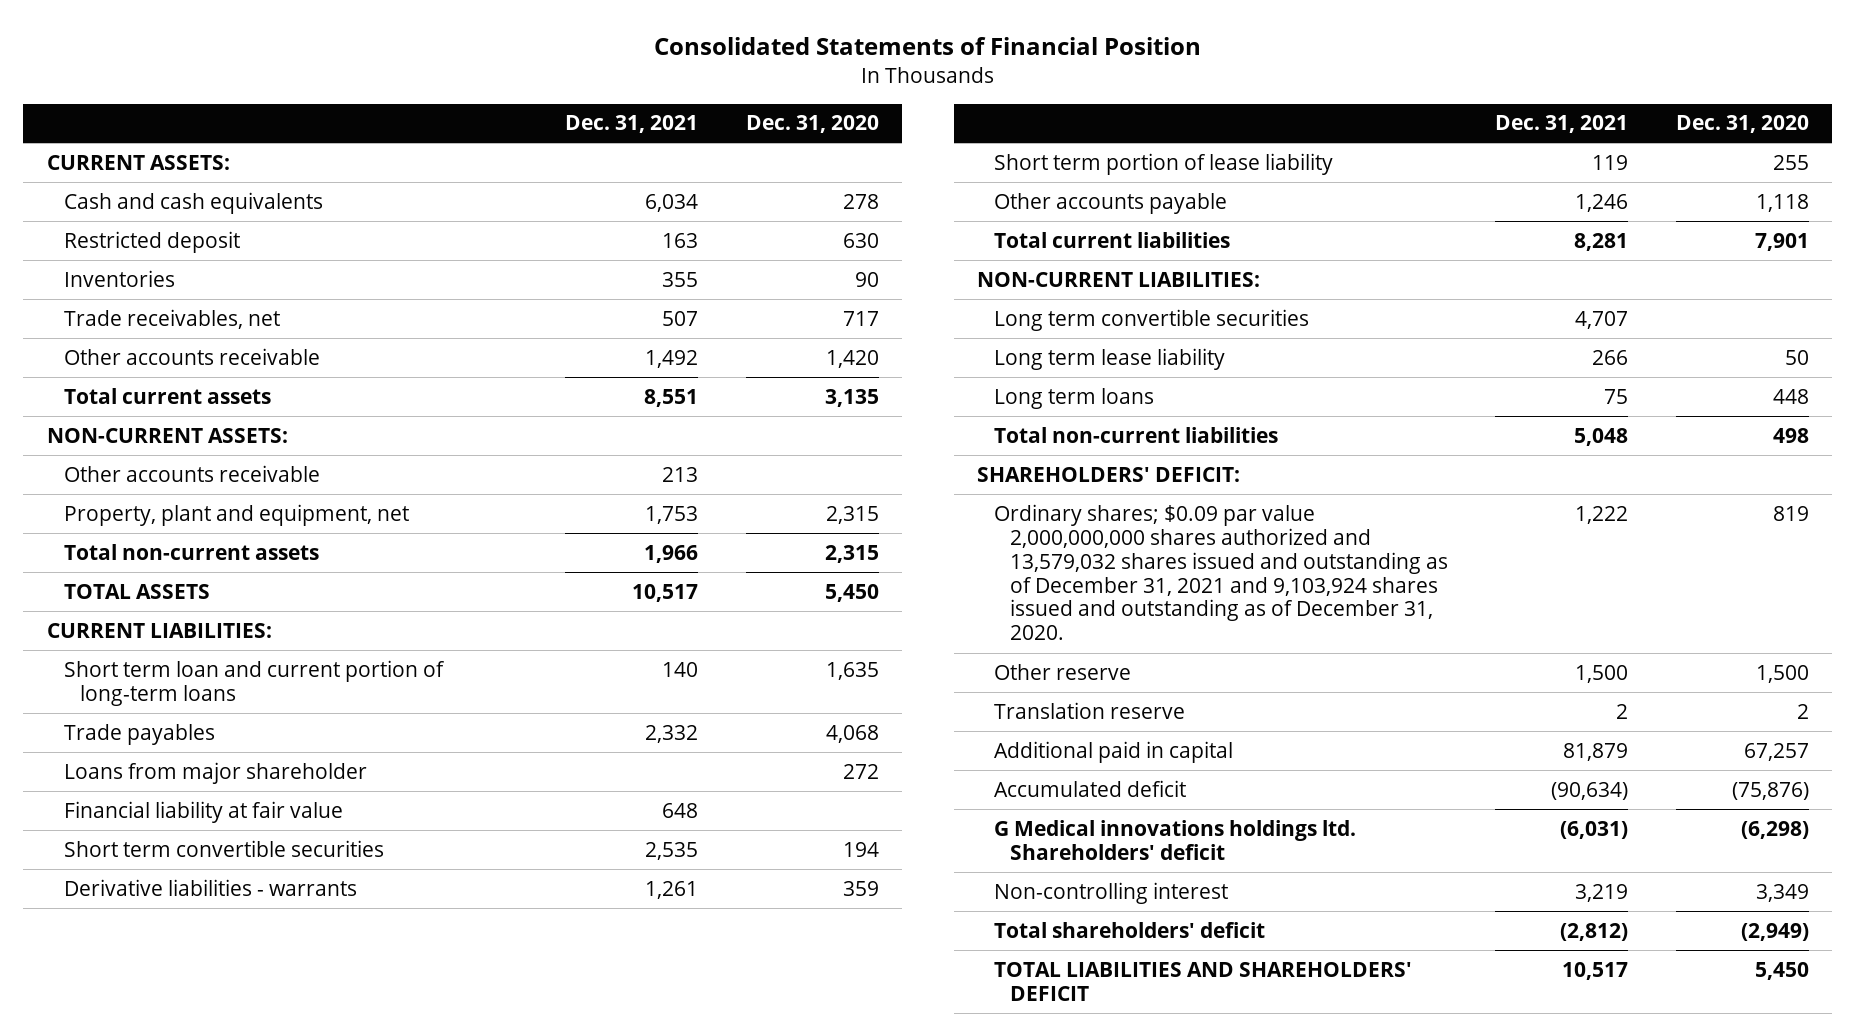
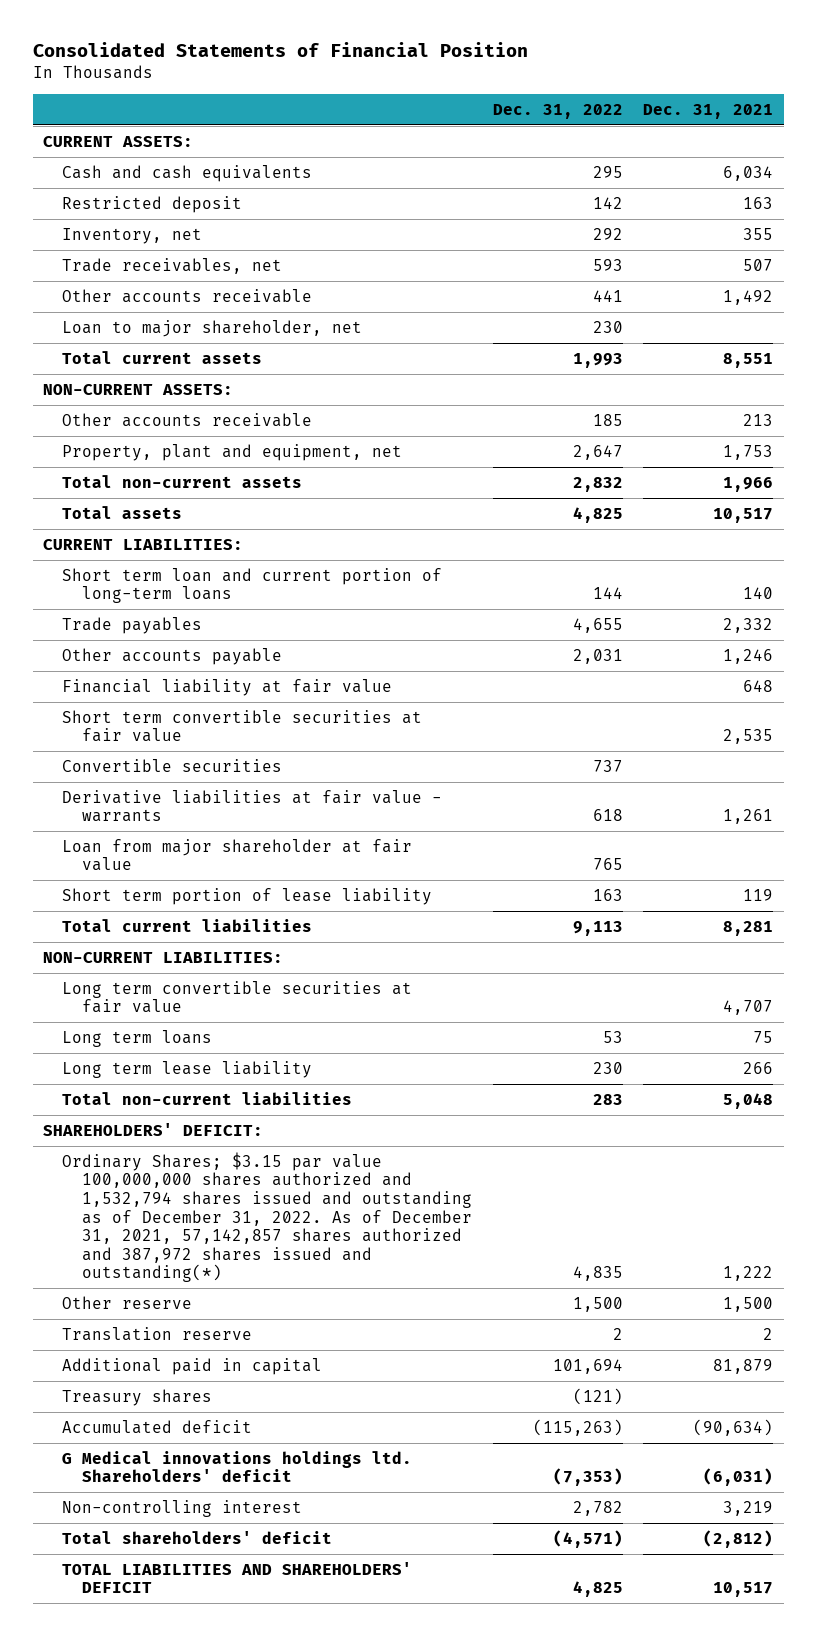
[745,115,879,134] Dec. 31, 2020 -> none
none -> [492,103,623,119] Dec. 31, 2022
[63,269,175,287] Inventories -> [62,227,203,244] Inventory, net
none -> [62,319,363,337] Loan to major shareholder, net
[63,583,210,599] TOTAL ASSETS -> [62,505,183,519] Total assets
[63,761,367,784] Loans from major shareholder -> none
[993,192,1227,214] Other accounts payable -> [62,647,283,665] Other accounts payable
[63,839,384,857] Short term convertible securities -> [62,709,423,743] Short term convertible securities at fair value
none -> [62,758,283,772] Convertible securities
[63,878,357,896] Derivative liabilities - warrants -> [62,789,443,823] Derivative liabilities at fair value - warrants
none -> [62,838,413,872] Loan from major shareholder at fair value
[993,308,1309,331] Long term convertible securities -> [62,980,413,1014] Long term convertible securities at fair value
[993,347,1225,370] Long term lease liability -> [62,1060,313,1078] Long term lease liability
[993,503,1449,641] Ordinary shares; $0.09 par value 2,000,000,000 shares authorized and 13,579,032 shares issued and outstanding as of December 31, 2021 and 9,103,924 shares issued and outstanding as of December 31, 2020. -> [62,1151,472,1283] Ordinary Shares; $3.15 par value 100,000,000 shares authorized and 1,532,794 shares issued and outstanding as of December 31, 2022. As of December 31, 2021, 57,142,857 shares authorized and 387,972 shares issued and outstanding(*)
none -> [62,1388,213,1406] Treasury shares

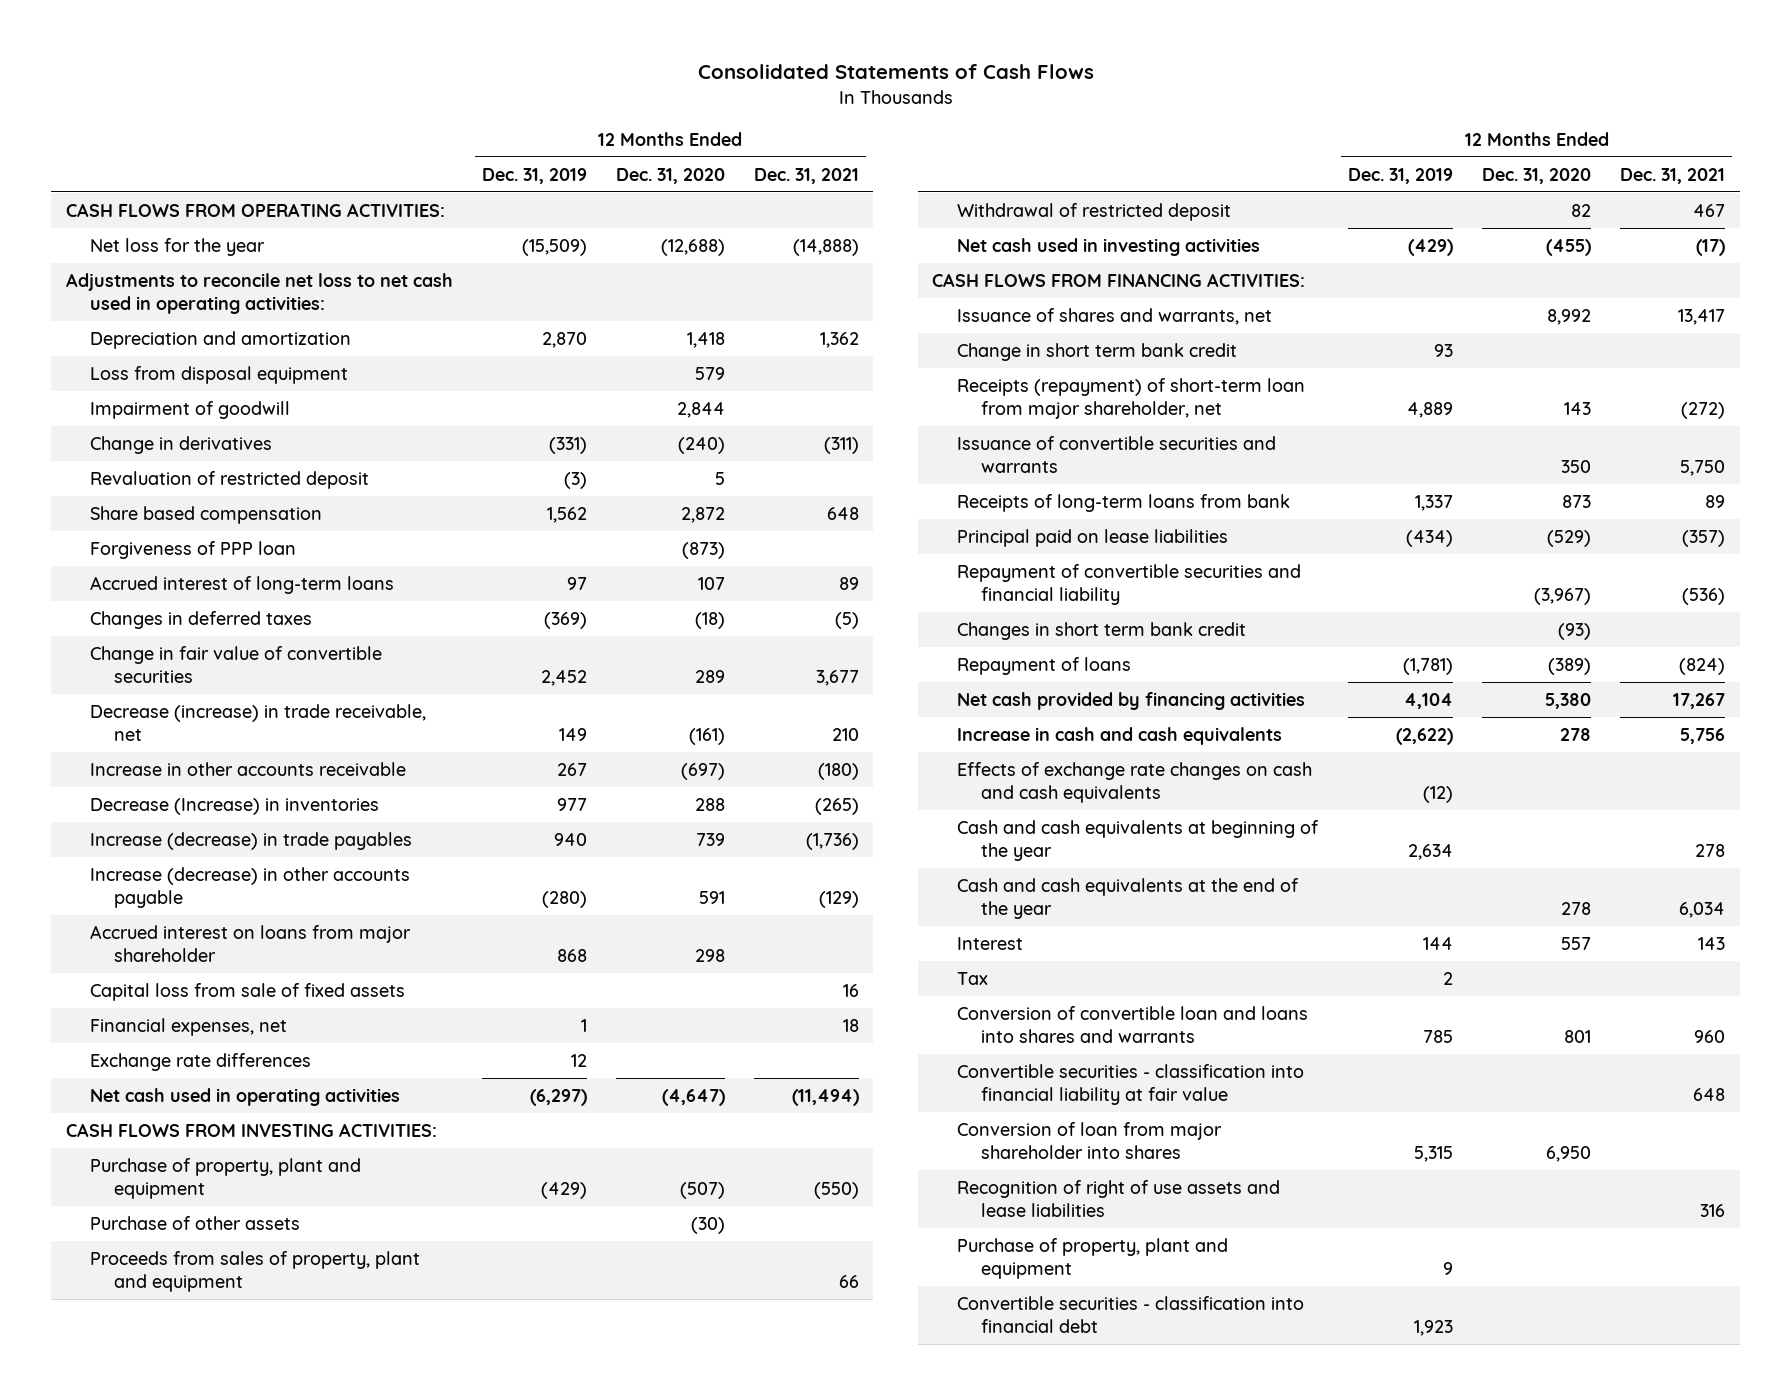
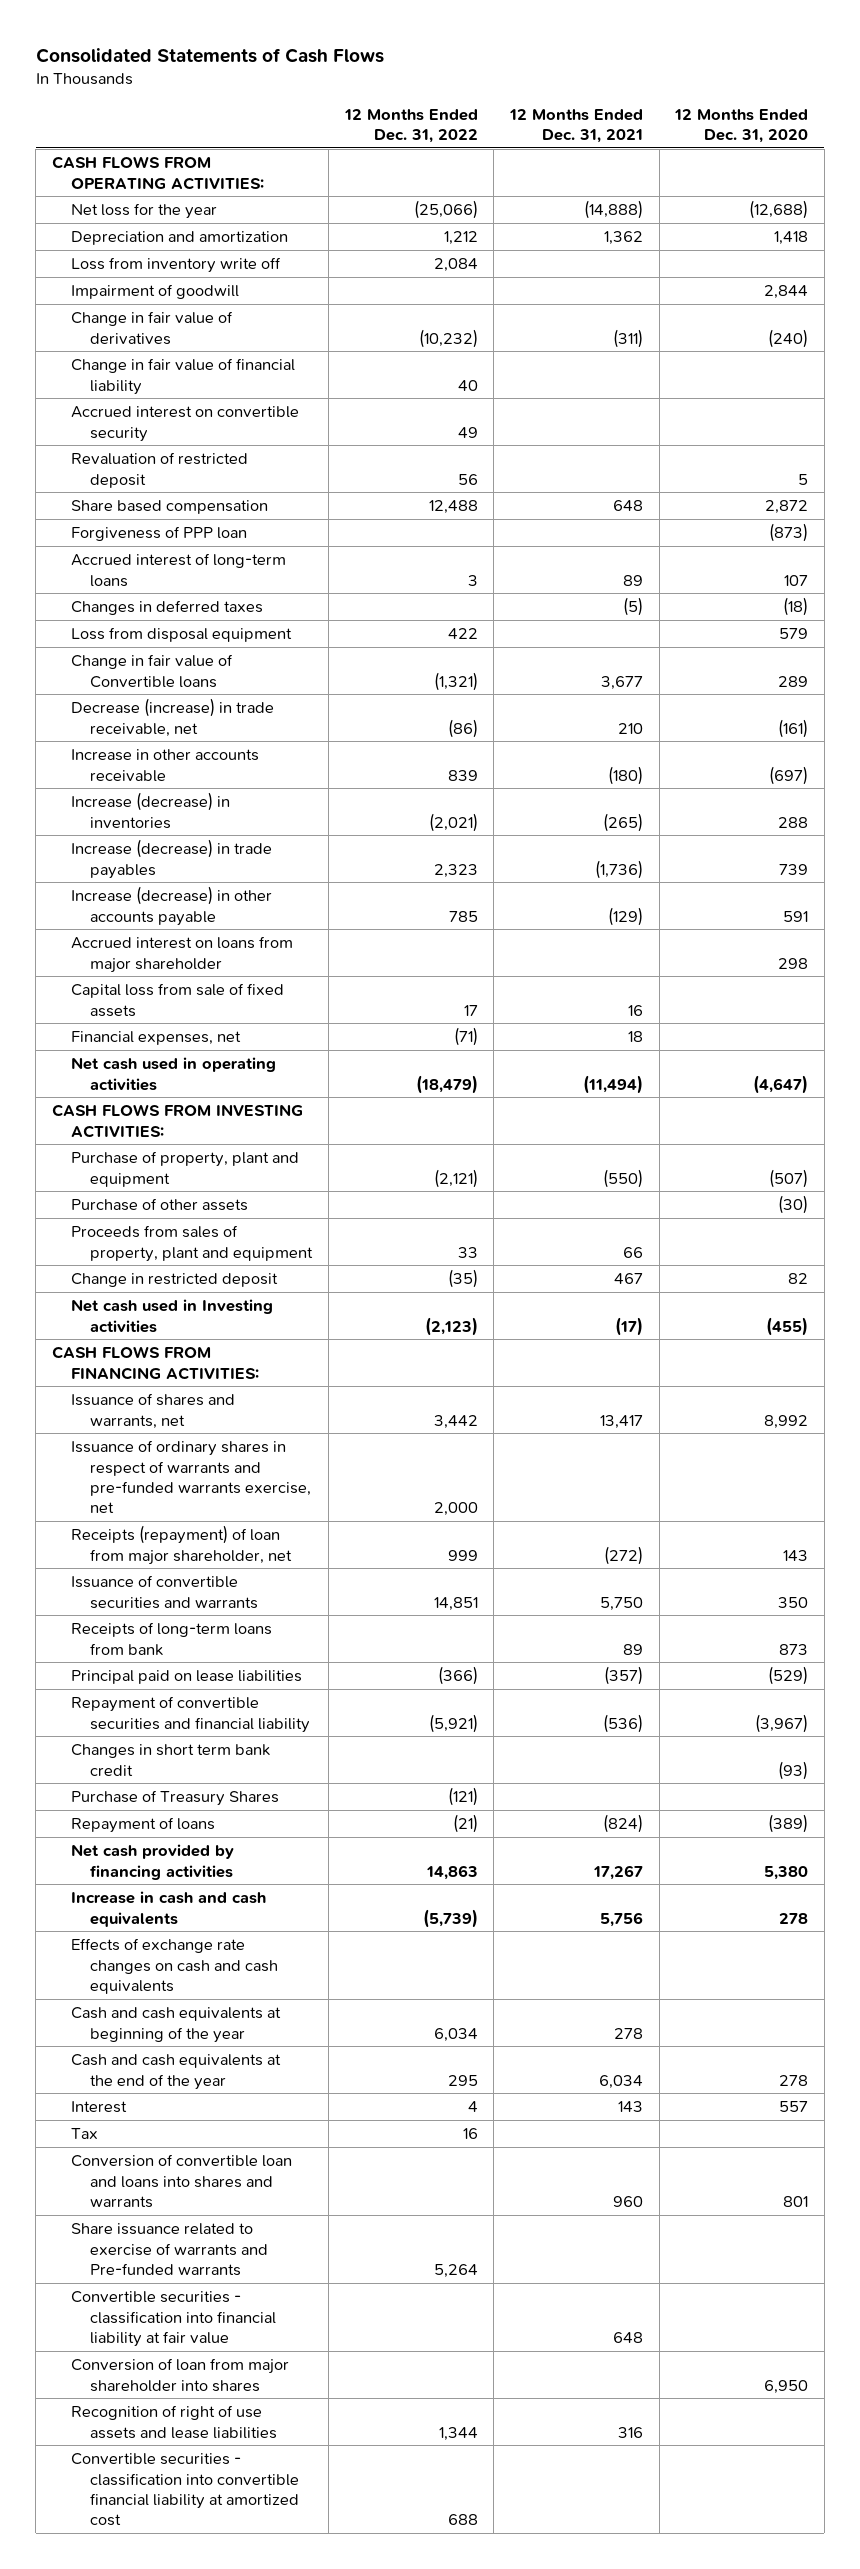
[481,167,587,184] Dec. 31, 2019 -> none
none -> [343,108,478,144] 12 Months Ended Dec. 31, 2022
[65,272,453,314] Adjustments to reconcile net loss to net cash used in operating activities: -> none
none -> [71,257,282,274] Loss from inventory write off
[89,435,272,454] Change in derivatives -> [71,311,234,345] Change in fair value of derivatives
none -> [71,358,296,395] Change in fair value of financial liability
none -> [71,406,300,442] Accrued interest on convertible security
[89,365,348,384] Loss from disposal equipment -> [71,627,293,643] Loss from disposal equipment
[89,645,382,683] Change in fair value of convertible securities -> [71,654,234,688] Change in fair value of Convertible loans
[89,797,379,815] Decrease (Increase) in inventories -> [71,792,231,829] Increase (decrease) in inventories
[89,1052,311,1071] Exchange rate differences -> none
[956,202,1231,221] Withdrawal of restricted deposit -> [71,1273,279,1288] Change in restricted deposit
[956,237,1260,256] Net cash used in investing activities -> [71,1299,274,1333] Net cash used in Investing activities
[956,342,1237,361] Change in short term bank credit -> none
none -> [71,1440,312,1514] Issuance of ordinary shares in respect of warrants and pre-funded warrants exercise, net
[956,377,1305,419] Receipts (repayment) of short-term loan from major shareholder, net -> [71,1525,293,1565] Receipts (repayment) of loan from major shareholder, net
none -> [71,1790,280,1807] Purchase of Treasury Shares
none -> [71,2223,269,2276] Share issuance related to exercise of warrants and Pre-funded warrants
[956,1237,1228,1279] Purchase of property, plant and equipment -> none
[956,1295,1304,1333] Convertible securities - classification into financial debt -> [71,2453,300,2527] Convertible securities - classification into convertible financial liability at amortized cost

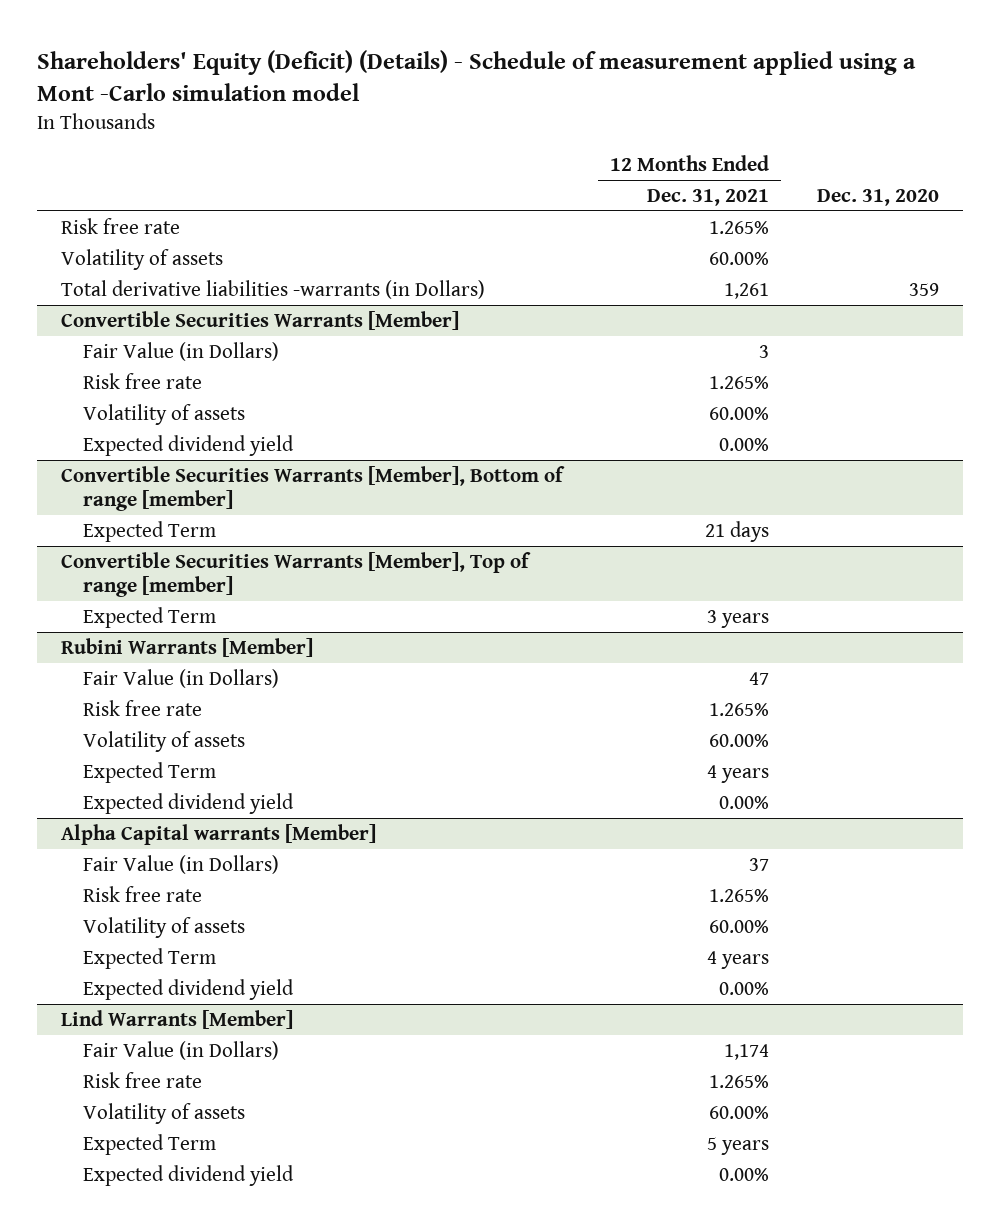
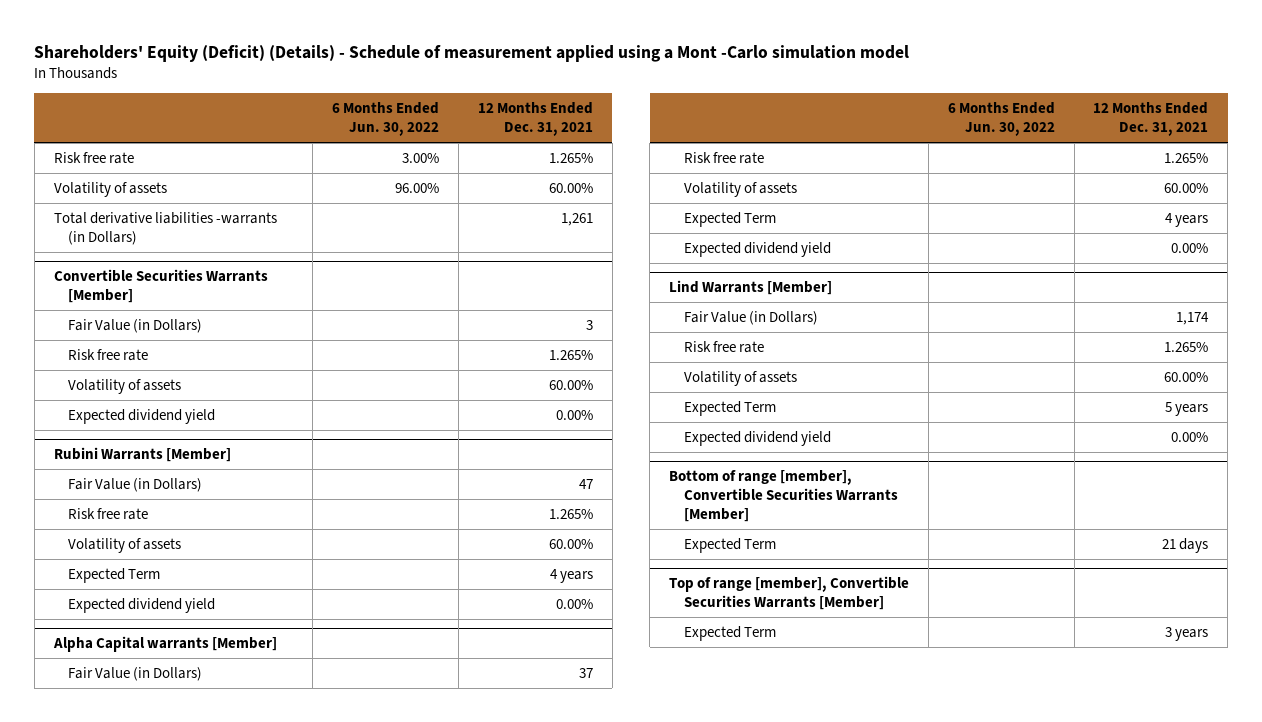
[817,188,940,206] Dec. 31, 2020 -> none
none -> [332,102,440,137] 6 Months Ended Jun. 30, 2022
[61,465,566,511] Convertible Securities Warrants [Member], Bottom of range [member] -> none
[82,520,216,542] Expected Term -> none
[61,551,532,597] Convertible Securities Warrants [Member], Top of range [member] -> none
[82,606,216,628] Expected Term -> none
none -> [669,470,898,523] Bottom of range [member], Convertible Securities Warrants [Member]
none -> [683,538,776,554] Expected Term
none -> [669,576,910,611] Top of range [member], Convertible Securities Warrants [Member]
none -> [683,626,776,642] Expected Term

